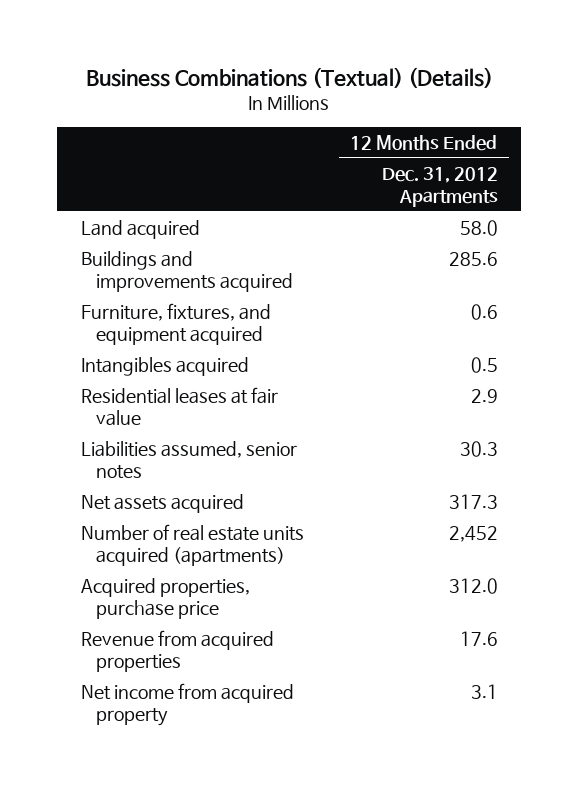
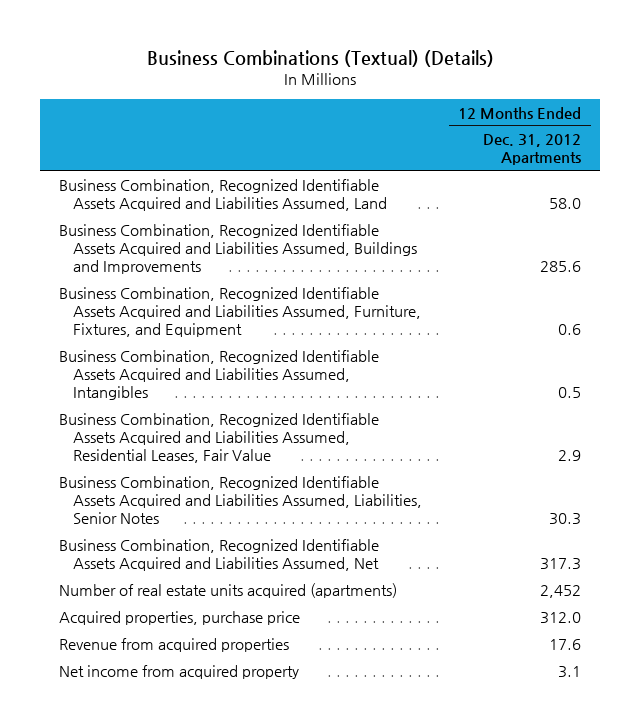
[80,219,200,239] Land acquired -> [58,178,387,211] Business Combination, Recognized Identifiable Assets Acquired and Liabilities Assumed, Land
[80,250,293,292] Buildings and improvements acquired -> [58,223,417,274] Business Combination, Recognized Identifiable Assets Acquired and Liabilities Assumed, Buildings and Improvements
[80,302,271,345] Furniture, fixtures, and equipment acquired -> [58,286,421,337] Business Combination, Recognized Identifiable Assets Acquired and Liabilities Assumed, Furniture, Fixtures, and Equipment
[80,356,249,376] Intangibles acquired -> [58,349,379,400] Business Combination, Recognized Identifiable Assets Acquired and Liabilities Assumed, Intangibles
[80,386,278,426] Residential leases at fair value -> [58,412,379,463] Business Combination, Recognized Identifiable Assets Acquired and Liabilities Assumed, Residential Leases, Fair Value
[80,440,297,479] Liabilities assumed, senior notes -> [58,475,422,524] Business Combination, Recognized Identifiable Assets Acquired and Liabilities Assumed, Liabilities, Senior Notes
[80,493,244,513] Net assets acquired -> [58,538,379,571] Business Combination, Recognized Identifiable Assets Acquired and Liabilities Assumed, Net

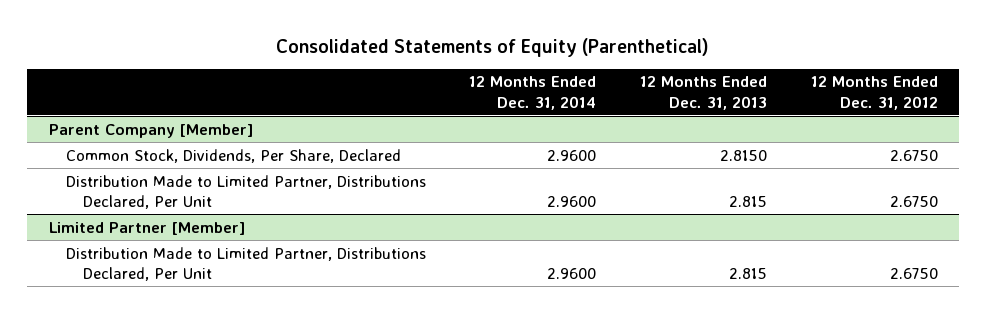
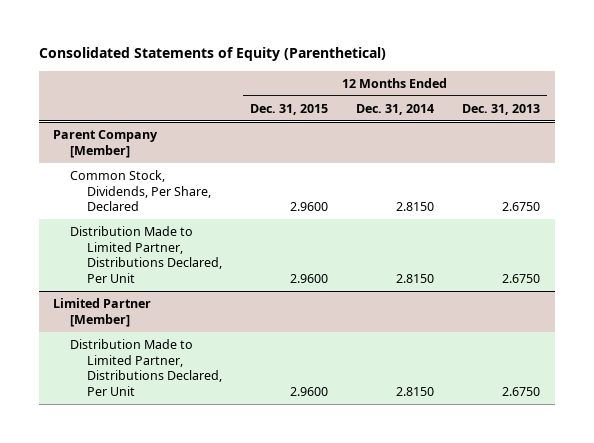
[810,76,938,110] 12 Months Ended Dec. 31, 2012 -> none
none -> [249,103,328,115] Dec. 31, 2015
[547,149,597,161] 2.9600 -> [396,202,435,212] 2.8150
[720,149,768,161] 2.8150 -> [502,202,541,212] 2.6750
[547,195,597,207] 2.9600 -> [396,274,435,284] 2.8150
[729,195,768,207] 2.815 -> [502,274,541,284] 2.6750
[547,267,597,279] 2.9600 -> [396,387,435,397] 2.8150
[729,267,768,279] 2.815 -> [502,387,541,397] 2.6750

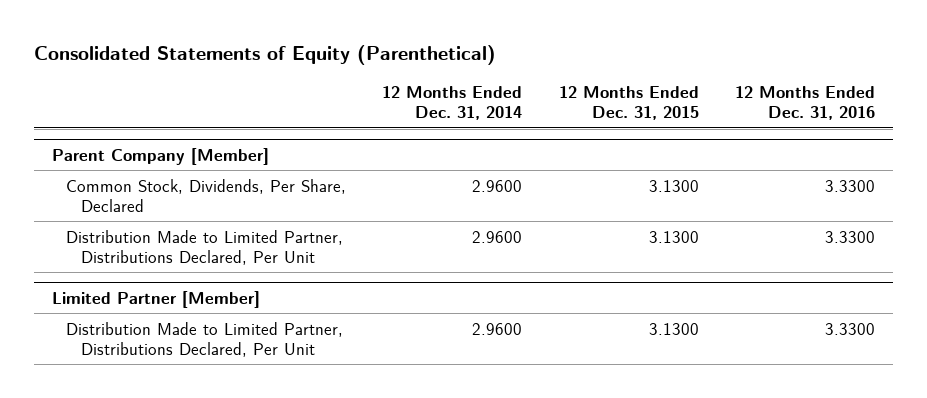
[462,103,541,115] Dec. 31, 2013 -> none
none -> [735,86,876,121] 12 Months Ended Dec. 31, 2016
[289,202,328,212] 2.9600 -> [648,179,699,192] 3.1300
[396,202,435,212] 2.8150 -> [472,179,523,192] 2.9600
[289,274,328,284] 2.9600 -> [648,230,699,243] 3.1300
[396,274,435,284] 2.8150 -> [472,230,523,243] 2.9600
[289,387,328,397] 2.9600 -> [648,322,699,335] 3.1300
[396,387,435,397] 2.8150 -> [472,322,523,335] 2.9600

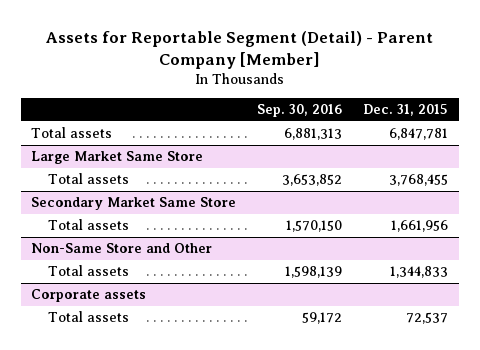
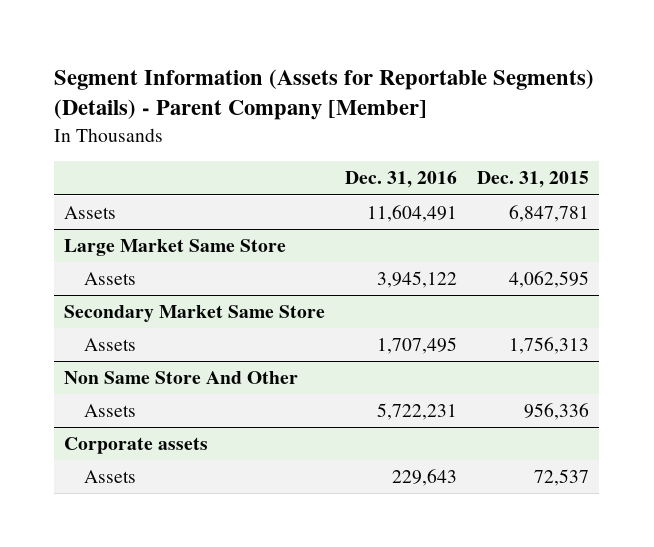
[45,30,433,69] Assets for Reportable Segment (Detail) - Parent Company [Member] -> [54,68,595,121] Segment Information (Assets for Reportable Segments) (Details) - Parent Company [Member]
[257,104,343,118] Sep. 30, 2016 -> none
none -> [345,171,458,189] Dec. 31, 2016
[31,127,113,139] Total assets -> [64,206,117,220] Assets
[47,173,129,185] Total assets -> [83,272,136,286] Assets
[389,174,449,187] 3,768,455 -> [509,271,590,289] 4,062,595
[47,219,129,231] Total assets -> [83,338,136,352] Assets
[391,220,449,233] 1,661,956 -> [509,337,590,355] 1,756,313
[31,243,213,254] Non-Same Store and Other -> [64,371,299,385] Non Same Store And Other
[47,265,129,277] Total assets -> [83,404,136,418] Assets
[390,266,449,279] 1,344,833 -> [524,403,590,421] 956,336
[47,311,129,323] Total assets -> [83,470,136,484] Assets

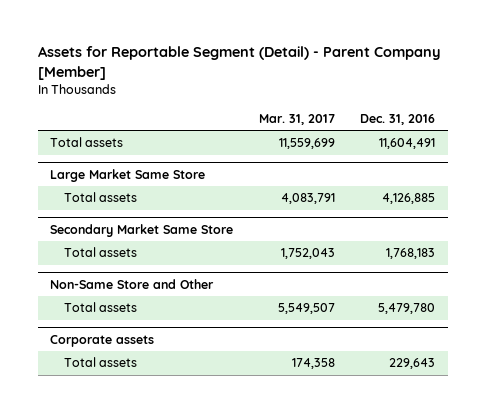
[54,68,595,121] Segment Information (Assets for Reportable Segments) (Details) - Parent Company [Member] -> [37,46,441,80] Assets for Reportable Segment (Detail) - Parent Company [Member]
[477,171,590,189] Dec. 31, 2015 -> none
none -> [258,113,335,125] Mar. 31, 2017
[64,206,117,220] Assets -> [50,137,124,148] Total assets
[83,272,136,286] Assets -> [64,192,138,203] Total assets
[377,271,458,289] 3,945,122 -> [381,193,435,205] 4,126,885
[83,338,136,352] Assets -> [64,247,138,258] Total assets
[377,337,458,355] 1,707,495 -> [385,248,435,260] 1,768,183
[64,371,299,385] Non Same Store And Other -> [50,278,215,289] Non-Same Store and Other
[83,404,136,418] Assets -> [64,302,138,313] Total assets
[377,403,458,421] 5,722,231 -> [377,303,435,315] 5,479,780
[83,470,136,484] Assets -> [64,357,138,368] Total assets

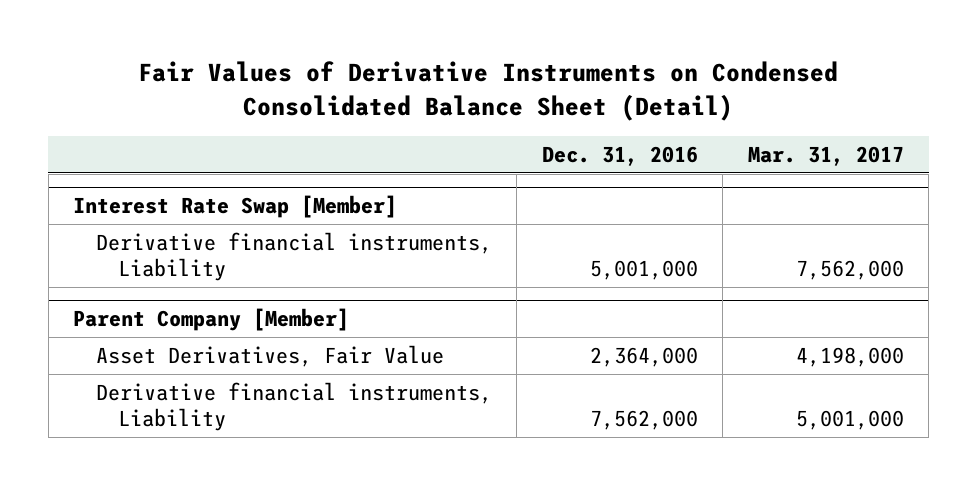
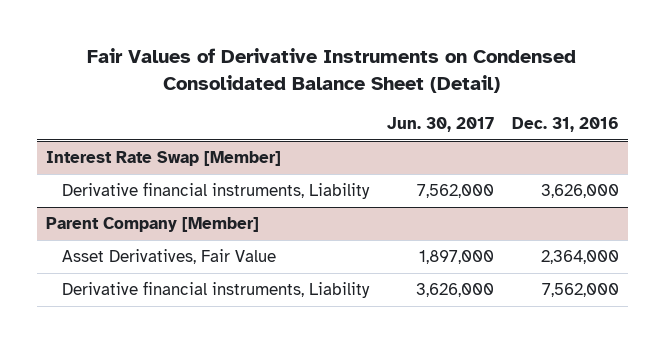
[747,145,904,166] Mar. 31, 2017 -> none
none -> [386,116,494,132] Jun. 30, 2017
[589,260,698,281] 5,001,000 -> [540,184,619,199] 3,626,000

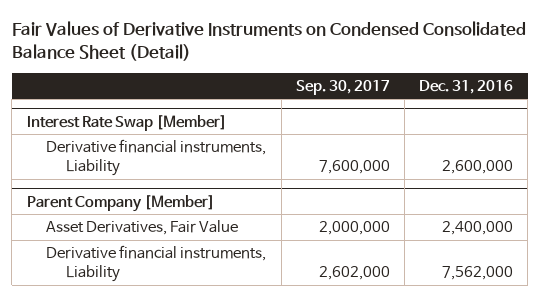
[386,116,494,132] Jun. 30, 2017 -> none
none -> [295,79,390,95] Sep. 30, 2017
[540,184,619,199] 3,626,000 -> [442,160,514,175] 2,600,000
[540,250,619,265] 2,364,000 -> [442,221,514,236] 2,400,000

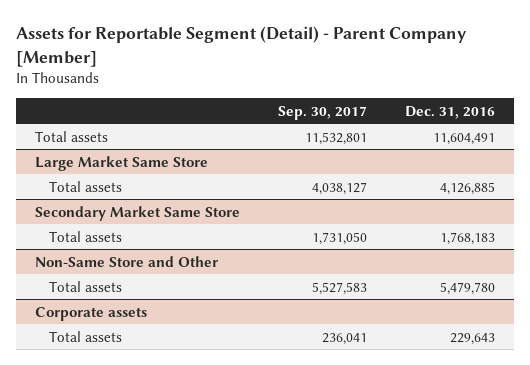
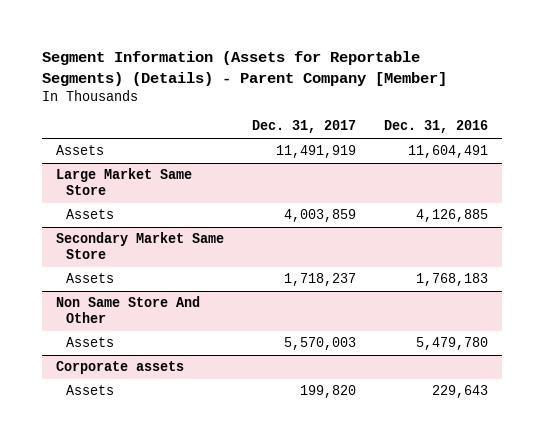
[15,26,467,67] Assets for Reportable Segment (Detail) - Parent Company [Member] -> [41,51,447,86] Segment Information (Assets for Reportable Segments) (Details) - Parent Company [Member]
[277,105,367,120] Sep. 30, 2017 -> none
none -> [251,120,356,134] Dec. 31, 2017
[34,130,108,142] Total assets -> [55,145,104,156] Assets
[48,180,122,192] Total assets -> [66,209,115,220] Assets
[48,230,122,242] Total assets -> [66,273,115,284] Assets
[34,255,218,267] Non-Same Store and Other -> [55,296,200,324] Non Same Store And Other
[48,280,122,292] Total assets -> [66,337,115,348] Assets
[48,330,122,342] Total assets -> [66,385,115,396] Assets

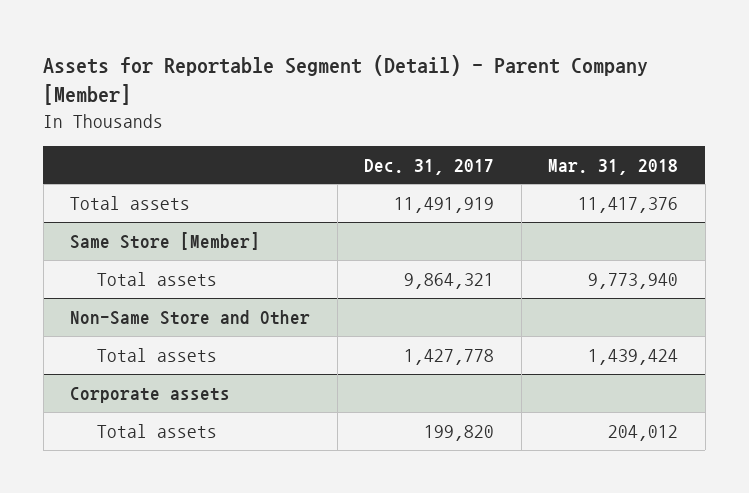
[41,51,447,86] Segment Information (Assets for Reportable Segments) (Details) - Parent Company [Member] -> [43,55,649,106] Assets for Reportable Segment (Detail) - Parent Company [Member]
[383,120,488,134] Dec. 31, 2016 -> none
none -> [548,158,679,175] Mar. 31, 2018
[55,296,200,324] Non Same Store And Other -> none
[66,337,115,348] Assets -> none
[55,145,104,156] Assets -> [70,195,191,210] Total assets
[55,168,192,196] Large Market Same Store -> [70,231,261,250] Same Store [Member]
[66,209,115,220] Assets -> [97,271,218,286] Total assets
[283,209,356,223] 4,003,859 -> [404,272,495,289] 9,864,321
[55,232,224,260] Secondary Market Same Store -> [70,309,311,325] Non-Same Store and Other
[66,273,115,284] Assets -> [97,347,218,362] Total assets
[283,273,356,287] 1,718,237 -> [404,348,495,365] 1,427,778
[66,385,115,396] Assets -> [97,423,218,438] Total assets

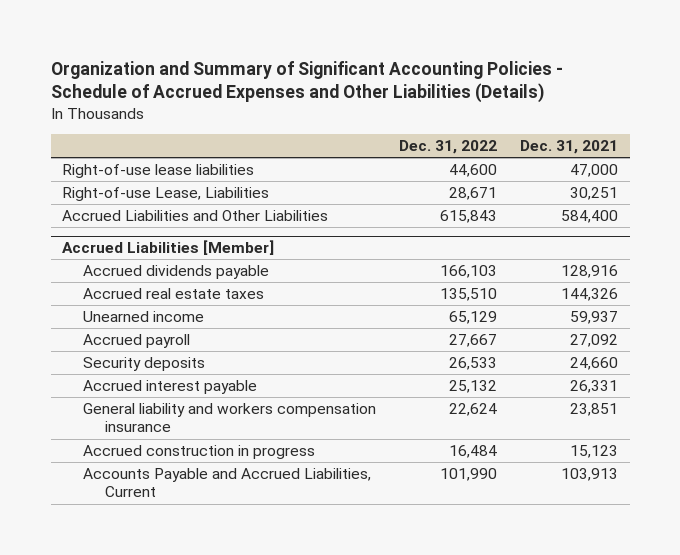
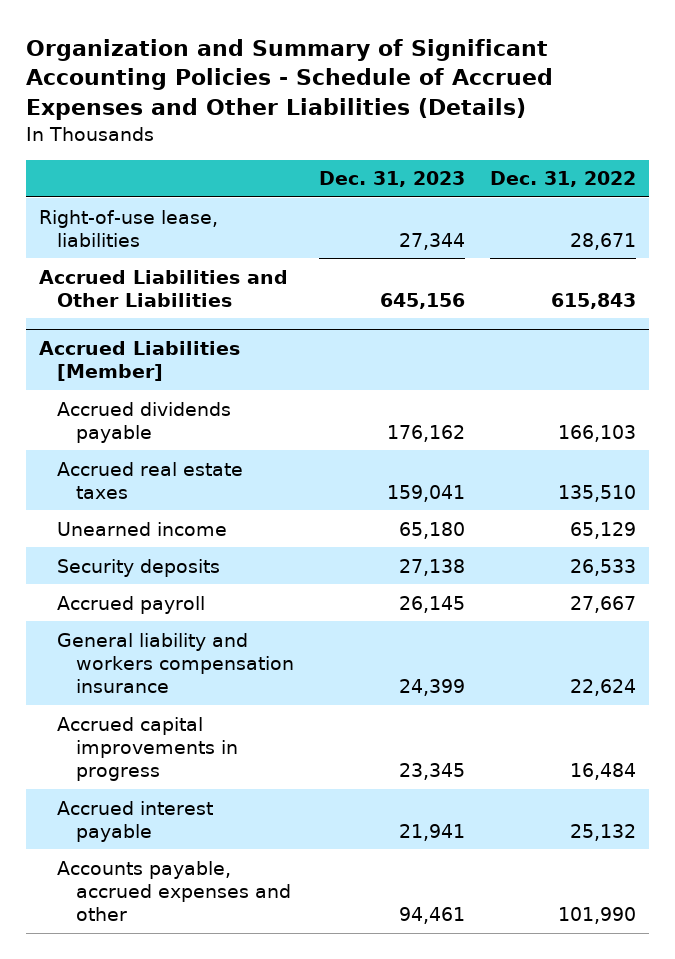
[520,140,619,155] Dec. 31, 2021 -> none
none -> [319,171,466,188] Dec. 31, 2023
[62,163,255,178] Right-of-use lease liabilities -> none
[62,186,270,201] Right-of-use Lease, Liabilities -> [38,209,218,247] Right-of-use lease, liabilities
[83,333,191,348] Accrued payroll -> [57,595,206,614] Accrued payroll
[83,444,316,459] Accrued construction in progress -> [57,716,239,782] Accrued capital improvements in progress
[83,379,258,394] Accrued interest payable -> [57,800,214,842] Accrued interest payable
[83,467,372,498] Accounts Payable and Accrued Liabilities, Current -> [57,860,292,922] Accounts payable, accrued expenses and other

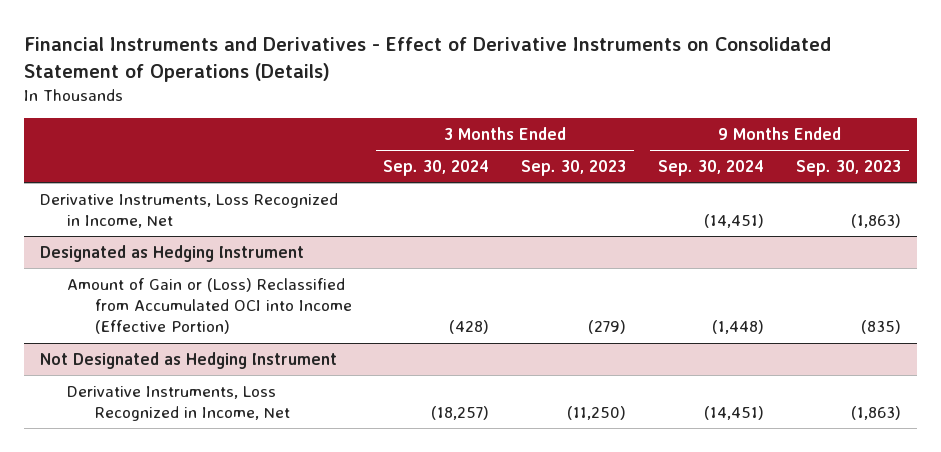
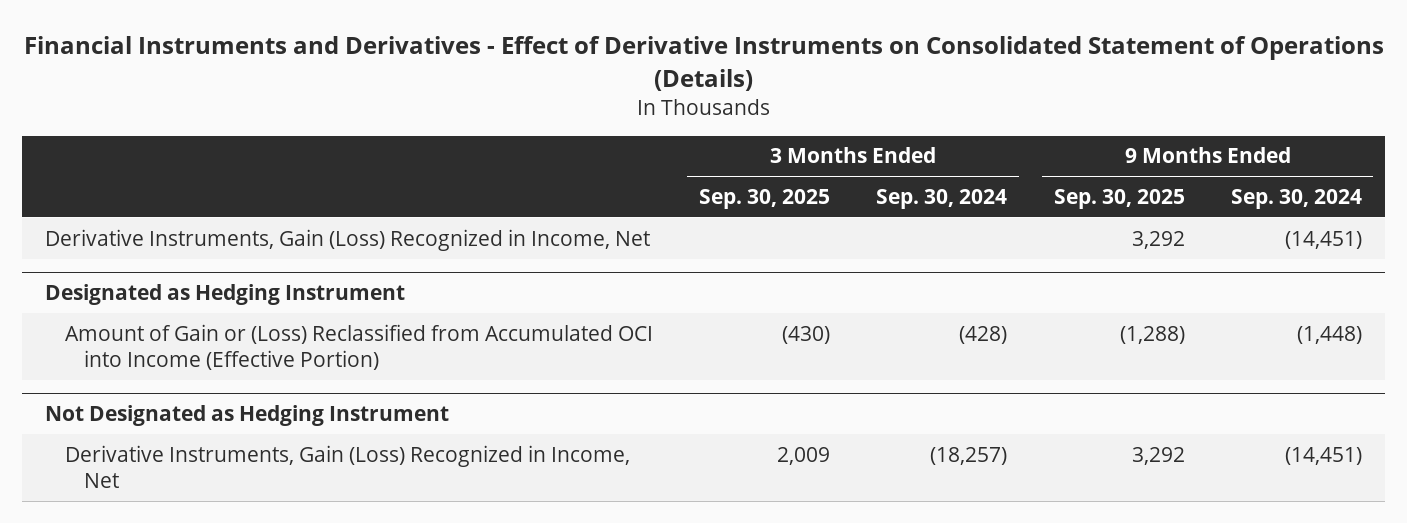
[521,160,627,177] Sep. 30, 2023 -> none
[796,160,902,177] Sep. 30, 2023 -> none
none -> [698,188,830,209] Sep. 30, 2025
none -> [1053,188,1185,209] Sep. 30, 2025
[40,192,339,229] Derivative Instruments, Loss Recognized in Income, Net -> [45,228,651,251] Derivative Instruments, Gain (Loss) Recognized in Income, Net
[67,385,290,422] Derivative Instruments, Loss Recognized in Income, Net -> [64,444,630,489] Derivative Instruments, Gain (Loss) Recognized in Income, Net

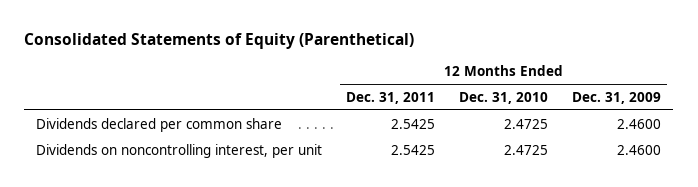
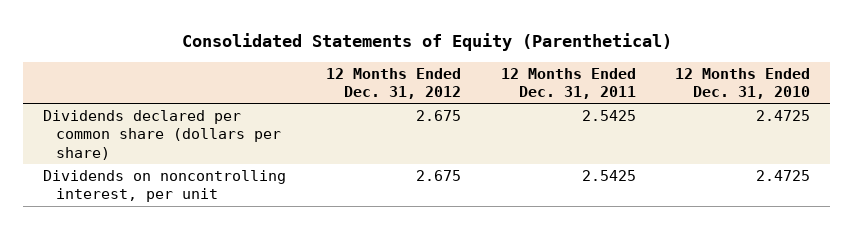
[572,91,662,104] Dec. 31, 2009 -> none
none -> [325,67,461,99] 12 Months Ended Dec. 31, 2012
[36,117,283,132] Dividends declared per common share -> [43,110,282,160] Dividends declared per common share (dollars per share)

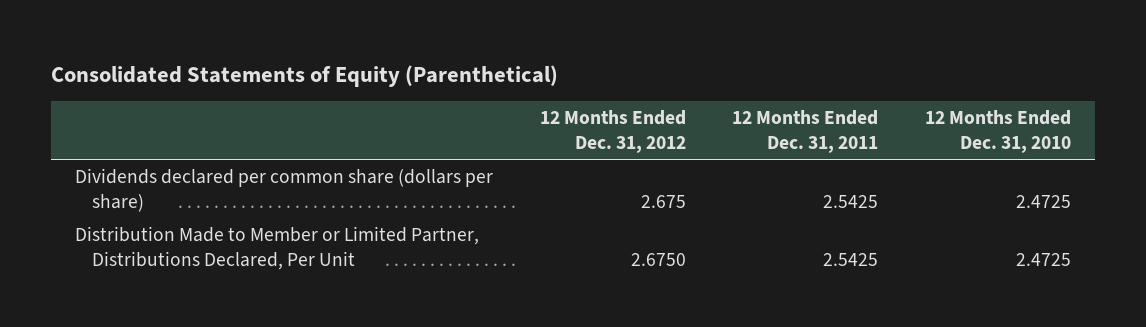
[43,170,287,203] Dividends on noncontrolling interest, per unit -> none
none -> [74,225,479,270] Distribution Made to Member or Limited Partner, Distributions Declared, Per Unit

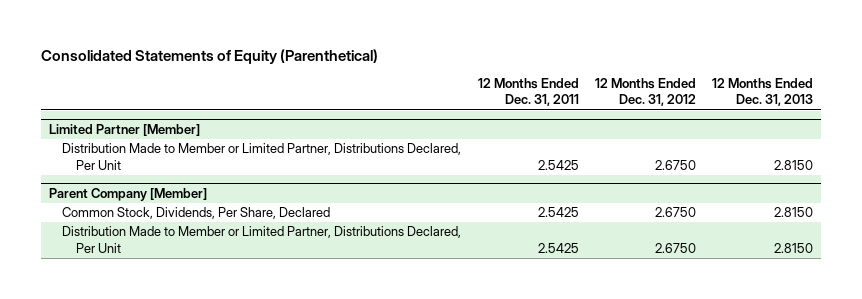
[925,110,1072,154] 12 Months Ended Dec. 31, 2010 -> none
none -> [712,78,814,107] 12 Months Ended Dec. 31, 2013
[74,167,493,212] Dividends declared per common share (dollars per share) -> none
none -> [49,123,201,136] Limited Partner [Member]
none -> [49,187,208,201] Parent Company [Member]
none -> [62,207,331,220] Common Stock, Dividends, Per Share, Declared
none -> [62,226,462,253] Distribution Made to Member or Limited Partner, Distributions Declared, Per Unit

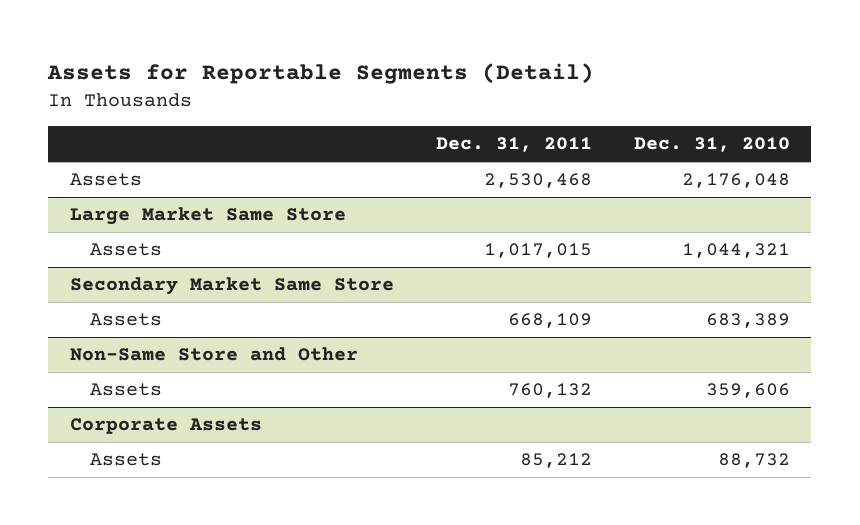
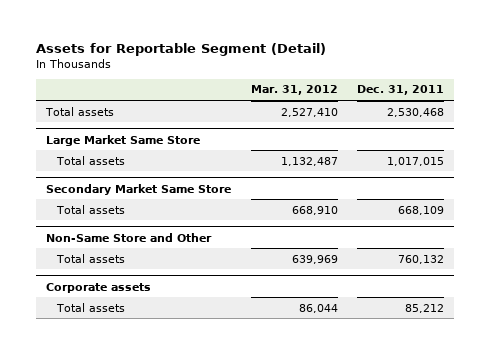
[47,63,595,85] Assets for Reportable Segments (Detail) -> [35,42,326,56] Assets for Reportable Segment (Detail)
[634,137,791,153] Dec. 31, 2010 -> none
none -> [250,85,338,96] Mar. 31, 2012
[69,173,142,187] Assets -> [44,106,114,116] Total assets
[89,243,162,257] Assets -> [55,155,125,165] Total assets
[89,313,162,327] Assets -> [55,204,125,214] Total assets
[89,383,162,397] Assets -> [55,253,125,263] Total assets
[69,418,262,435] Corporate Assets -> [45,282,151,293] Corporate assets
[89,453,162,467] Assets -> [55,302,125,312] Total assets

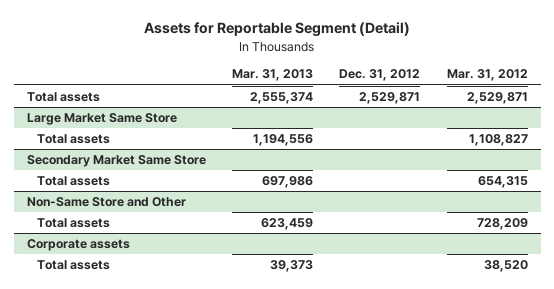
[357,85,445,96] Dec. 31, 2011 -> none
none -> [232,69,314,82] Mar. 31, 2013
none -> [339,69,421,82] Dec. 31, 2012
[280,107,338,117] 2,527,410 -> [466,92,528,105] 2,529,871
[280,156,338,166] 1,132,487 -> [468,134,528,147] 1,108,827
[291,205,338,215] 668,910 -> [477,176,528,189] 654,315
[291,254,338,264] 639,969 -> [476,218,528,231] 728,209
[298,303,338,313] 86,044 -> [483,260,528,273] 38,520

